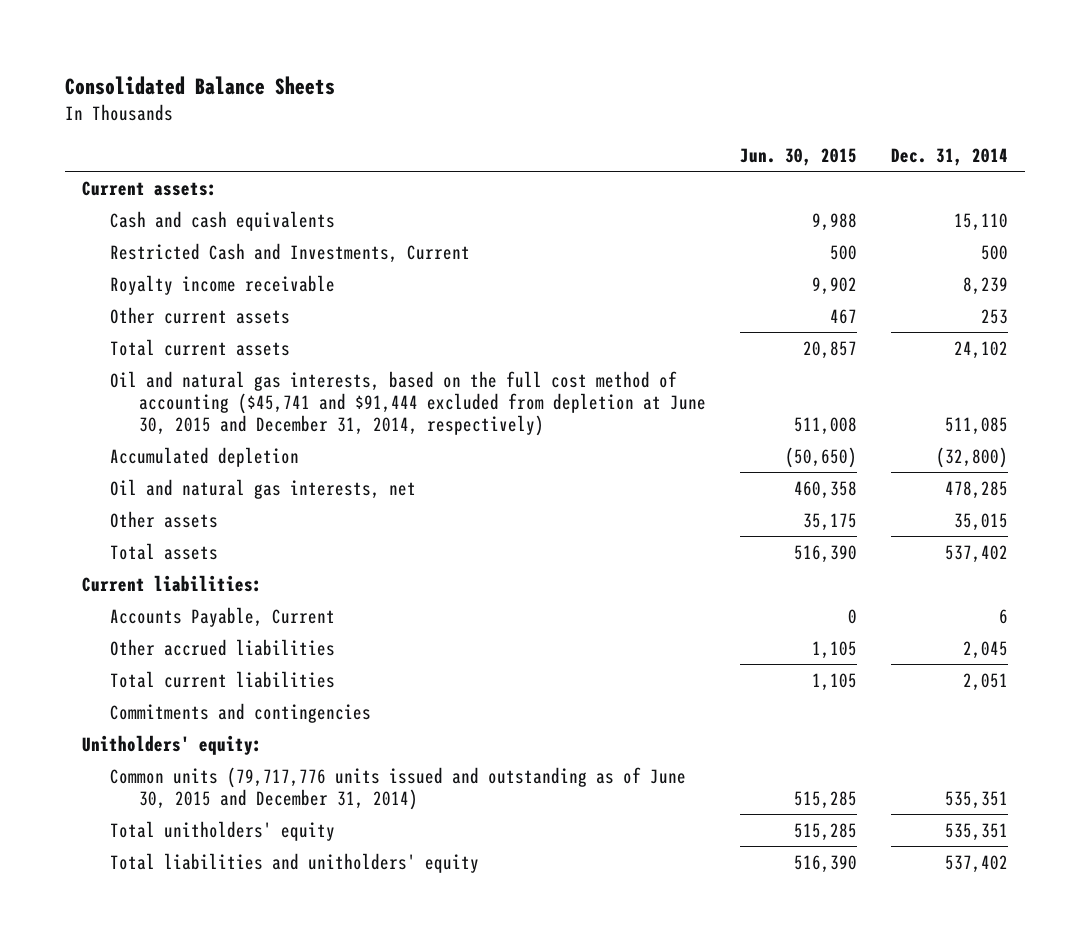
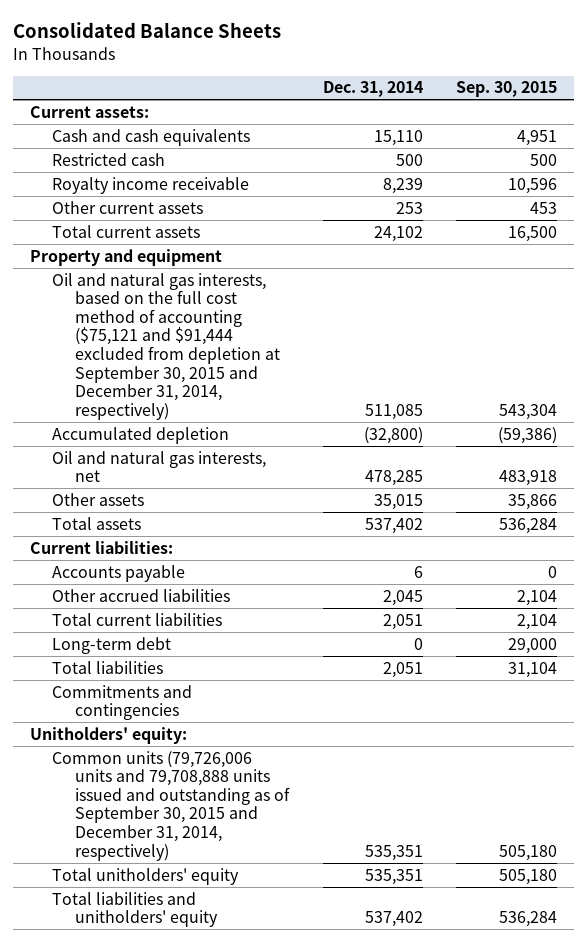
[740,148,858,167] Jun. 30, 2015 -> none
none -> [456,81,558,98] Sep. 30, 2015
[110,242,471,263] Restricted Cash and Investments, Current -> [52,152,166,166] Restricted cash
none -> [30,248,223,266] Property and equipment
[110,370,707,436] Oil and natural gas interests, based on the full cost method of accounting ($45,741 and $91,444 excluded from depletion at June 30, 2015 and December 31, 2014, respectively) -> [52,272,280,420] Oil and natural gas interests, based on the full cost method of accounting ($75,121 and $91,444 excluded from depletion at September 30, 2015 and December 31, 2014, respectively)
[110,606,336,627] Accounts Payable, Current -> [52,564,186,582] Accounts payable
none -> [52,636,172,654] Long-term debt
none -> [52,660,164,674] Total liabilities
[110,766,687,810] Common units (79,717,776 units issued and outstanding as of June 30, 2015 and December 31, 2014) -> [52,750,290,861] Common units (79,726,006 units and 79,708,888 units issued and outstanding as of September 30, 2015 and December 31, 2014, respectively)

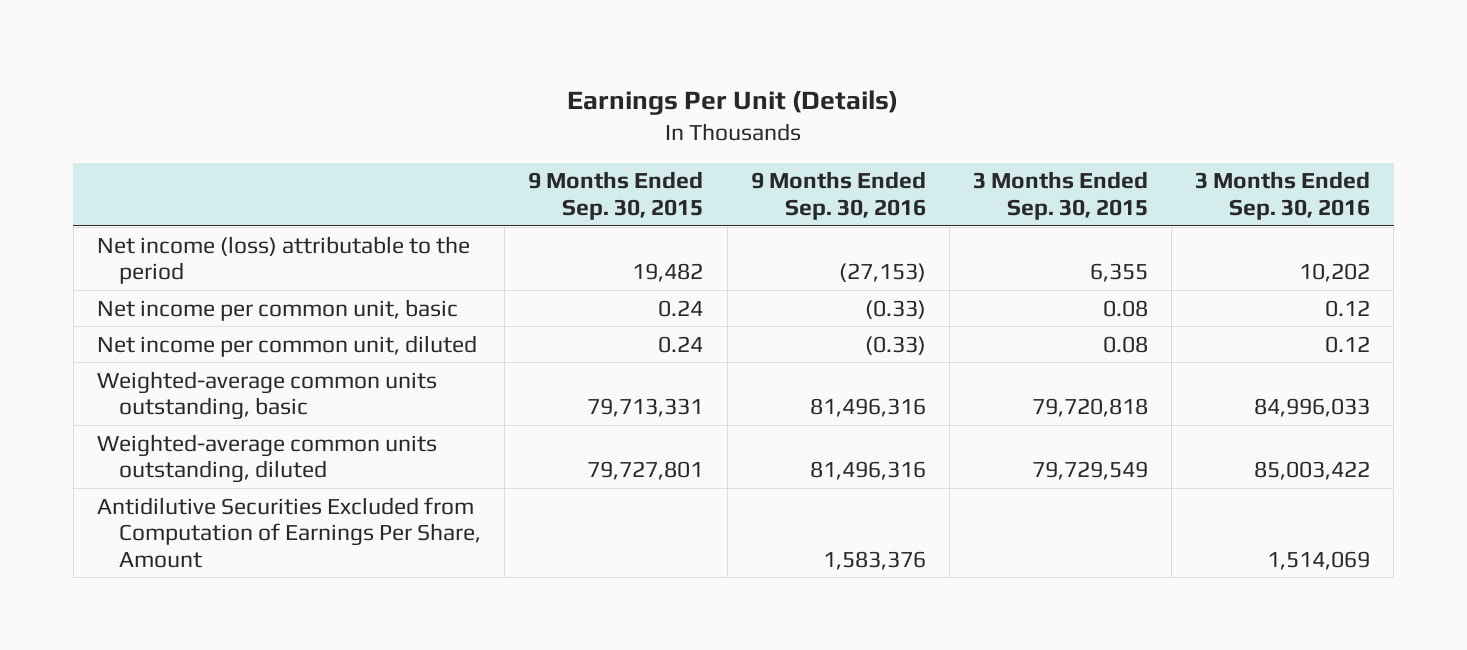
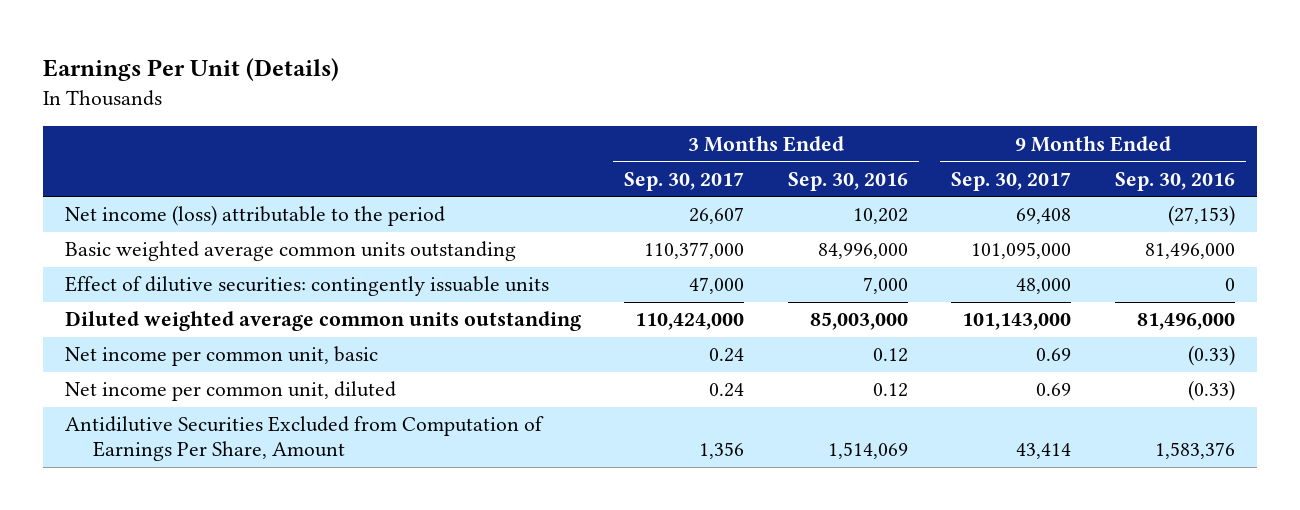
[528,171,704,220] 9 Months Ended Sep. 30, 2015 -> none
[972,171,1148,220] 3 Months Ended Sep. 30, 2015 -> none
none -> [624,171,745,191] Sep. 30, 2017
none -> [951,171,1072,191] Sep. 30, 2017
none -> [64,241,516,262] Basic weighted average common units outstanding
none -> [64,276,549,297] Effect of dilutive securities: contingently issuable units
none -> [64,311,581,332] Diluted weighted average common units outstanding
[97,370,438,421] Weighted-average common units outstanding, basic -> none
[97,433,438,484] Weighted-average common units outstanding, diluted -> none

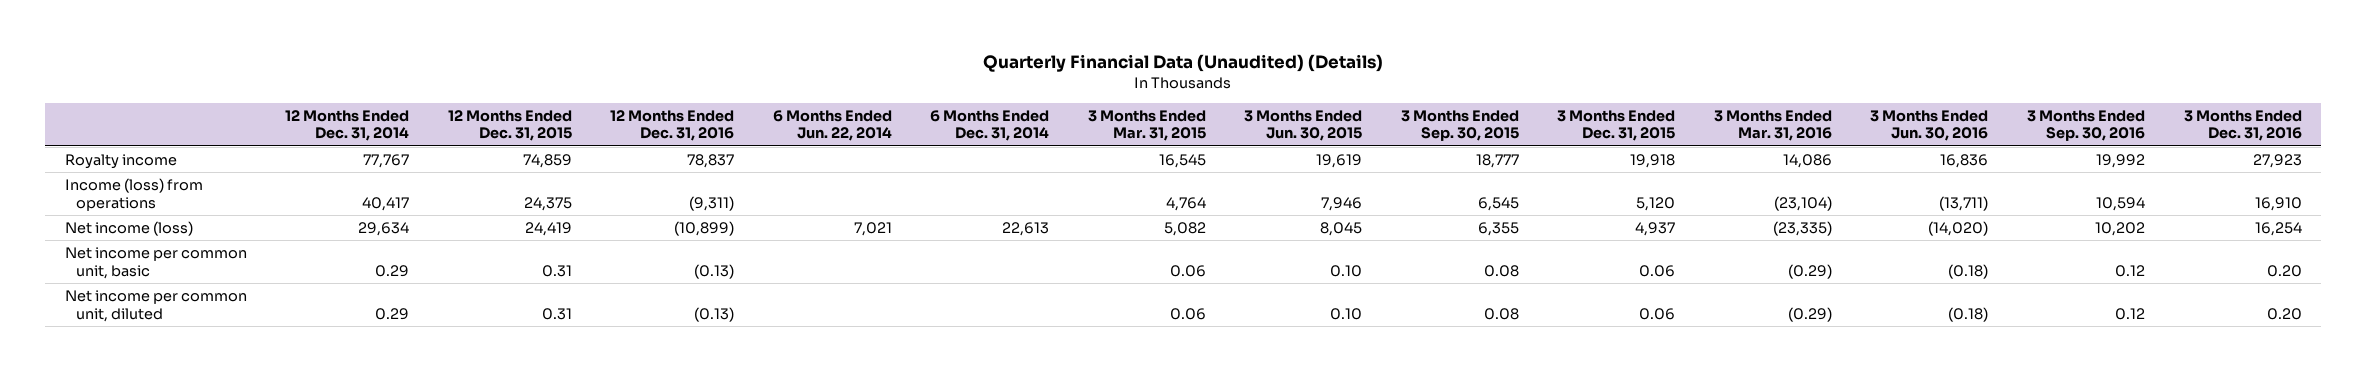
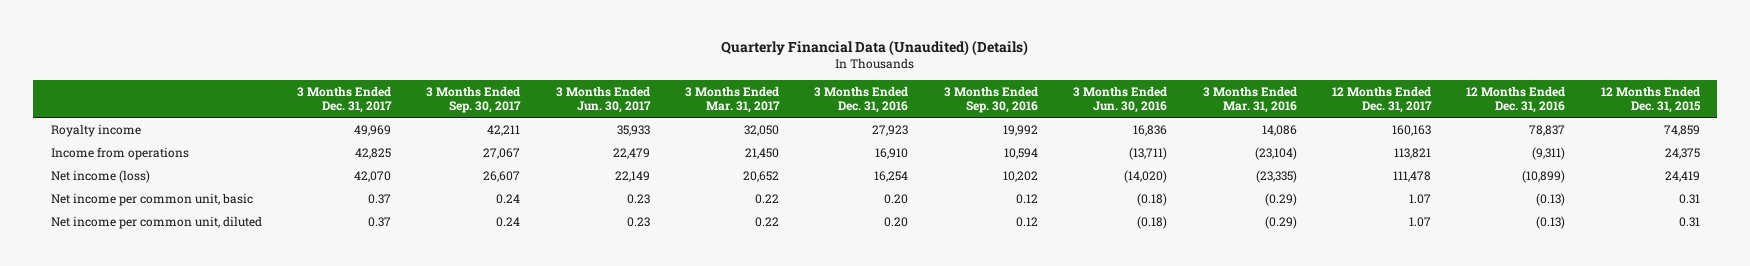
[285,109,410,142] 12 Months Ended Dec. 31, 2014 -> none
[772,109,892,142] 6 Months Ended Jun. 22, 2014 -> none
[930,109,1050,142] 6 Months Ended Dec. 31, 2014 -> none
[1087,109,1206,142] 3 Months Ended Mar. 31, 2015 -> none
[1244,109,1363,142] 3 Months Ended Jun. 30, 2015 -> none
[1400,109,1519,142] 3 Months Ended Sep. 30, 2015 -> none
[1557,109,1676,142] 3 Months Ended Dec. 31, 2015 -> none
none -> [297,86,393,114] 3 Months Ended Dec. 31, 2017
none -> [426,86,522,114] 3 Months Ended Sep. 30, 2017
none -> [555,86,651,114] 3 Months Ended Jun. 30, 2017
none -> [685,86,781,114] 3 Months Ended Mar. 31, 2017
none -> [1331,86,1432,114] 12 Months Ended Dec. 31, 2017
[64,177,203,211] Income (loss) from operations -> [50,146,189,160] Income from operations

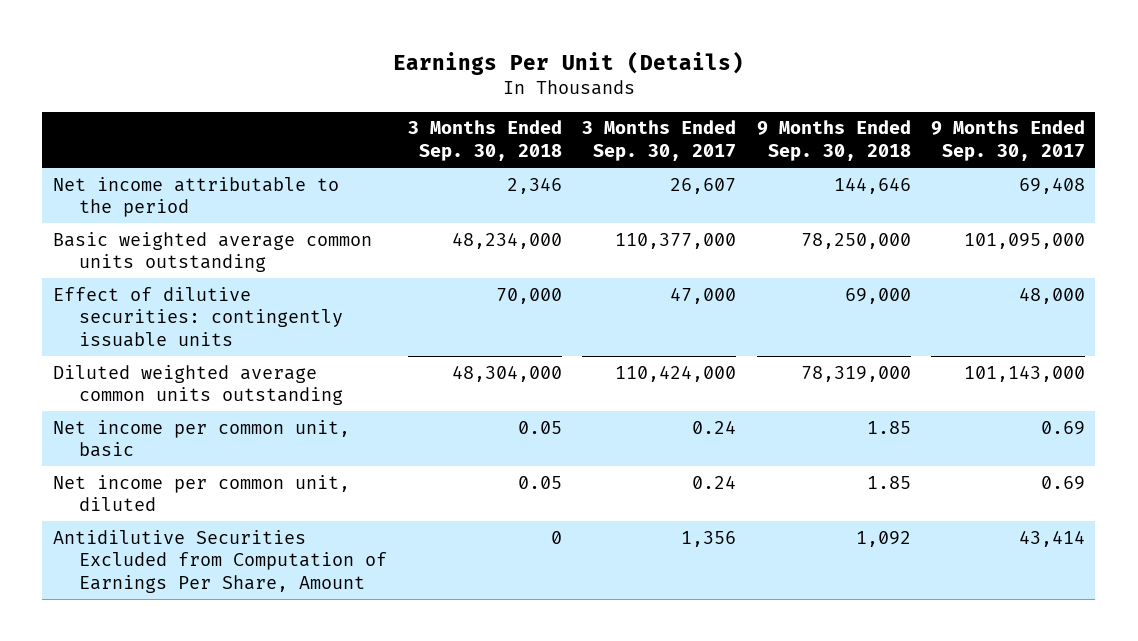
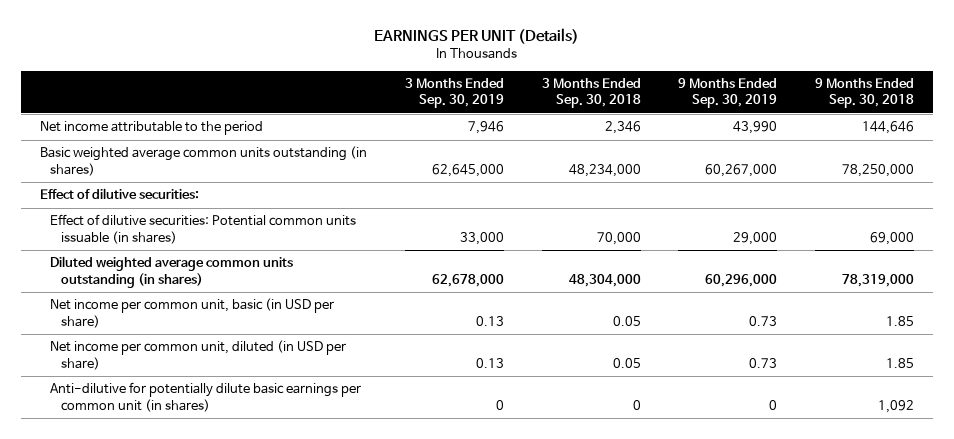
[392,50,744,75] Earnings Per Unit (Details) -> [374,27,580,44] EARNINGS PER UNIT (Details)
[582,120,737,161] 3 Months Ended Sep. 30, 2017 -> none
[931,120,1086,161] 9 Months Ended Sep. 30, 2017 -> none
none -> [404,78,504,109] 3 Months Ended Sep. 30, 2019
none -> [678,78,778,109] 9 Months Ended Sep. 30, 2019
[52,231,372,273] Basic weighted average common units outstanding -> [40,146,368,176] Basic weighted average common units outstanding (in shares)
none -> [40,188,200,200] Effect of dilutive securities:
[52,286,344,347] Effect of dilutive securities: contingently issuable units -> [50,214,357,244] Effect of dilutive securities: Potential common units issuable (in shares)
[52,364,344,406] Diluted weighted average common units outstanding -> [50,256,294,288] Diluted weighted average common units outstanding (in shares)
[52,419,350,458] Net income per common unit, basic -> [50,298,335,328] Net income per common unit, basic (in USD per share)
[52,474,350,512] Net income per common unit, diluted -> [50,340,347,370] Net income per common unit, diluted (in USD per share)
[52,529,388,593] Antidilutive Securities Excluded from Computation of Earnings Per Share, Amount -> [50,382,362,412] Anti-dilutive for potentially dilute basic earnings per common unit (in shares)

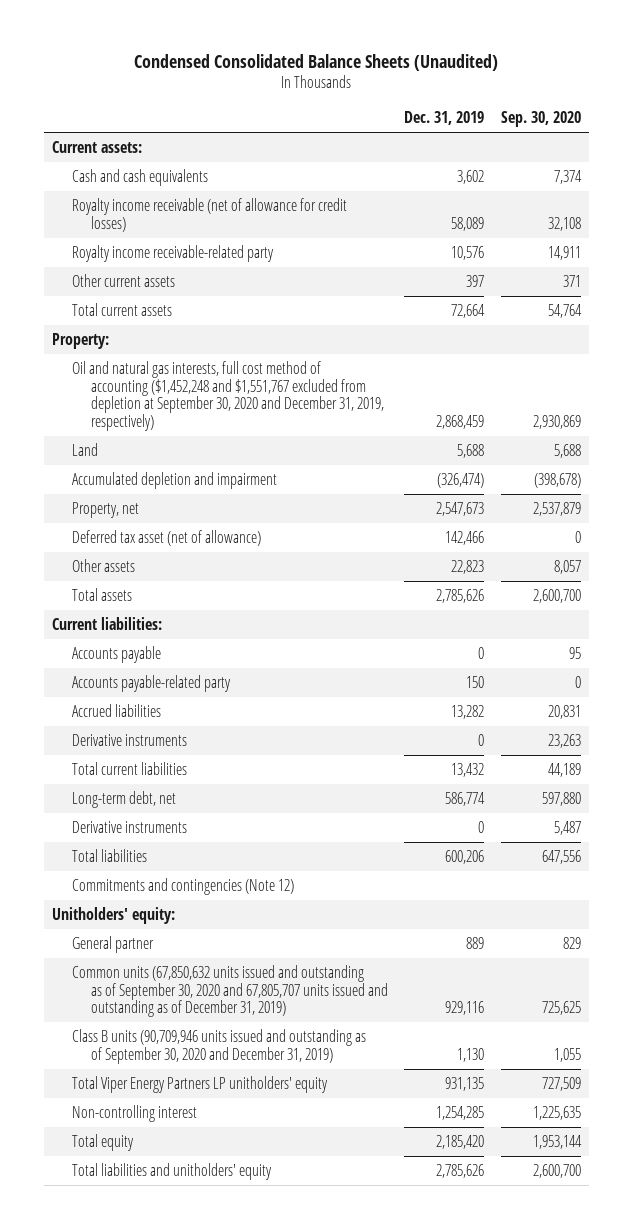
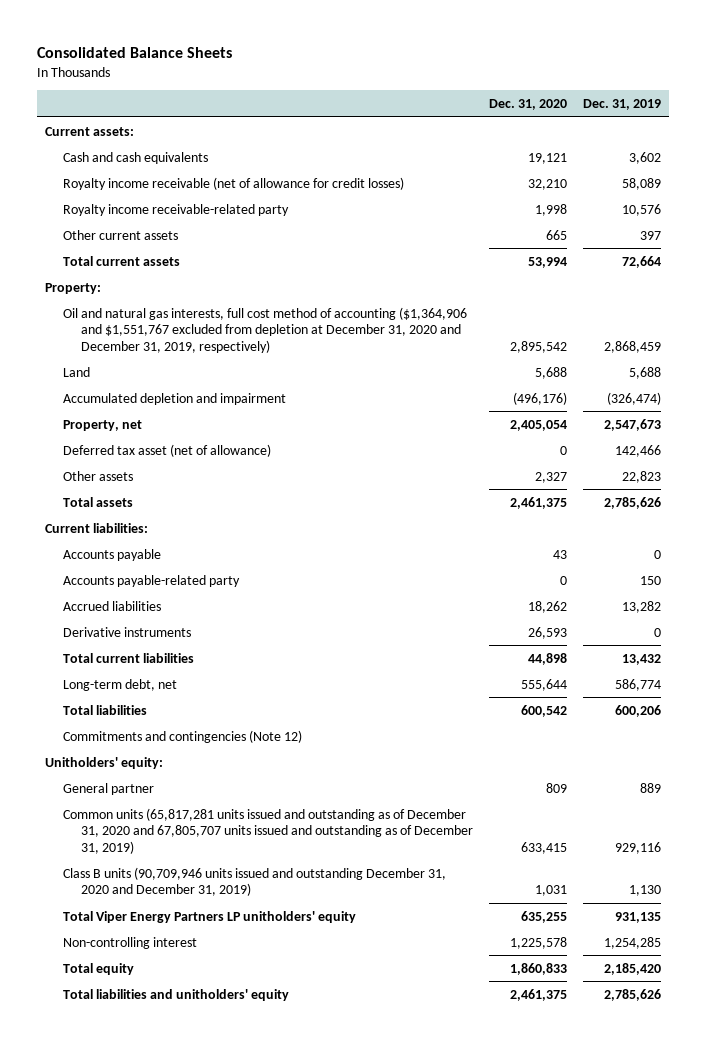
[134,53,499,71] Condensed Consolidated Balance Sheets (Unaudited) -> [36,46,232,58] Consolidated Balance Sheets
[500,111,581,128] Sep. 30, 2020 -> none
none -> [489,98,568,110] Dec. 31, 2020
[71,360,385,432] Oil and natural gas interests, full cost method of accounting ($1,452,248 and $1,551,767 excluded from depletion at September 30, 2020 and December 31, 2019, respectively) -> [62,306,467,353] Oil and natural gas interests, full cost method of accounting ($1,364,906 and $1,551,767 excluded from depletion at December 31, 2020 and December 31, 2019, respectively)
[71,820,187,833] Derivative instruments -> none
[71,964,389,1018] Common units (67,850,632 units issued and outstanding as of September 30, 2020 and 67,805,707 units issued and outstanding as of December 31, 2019) -> [62,807,473,854] Common units (65,817,281 units issued and outstanding as of December 31, 2020 and 67,805,707 units issued and outstanding as of December 31, 2019)
[71,1028,366,1064] Class B units (90,709,946 units issued and outstanding as of September 30, 2020 and December 31, 2019) -> [62,866,446,897] Class B units (90,709,946 units issued and outstanding December 31, 2020 and December 31, 2019)

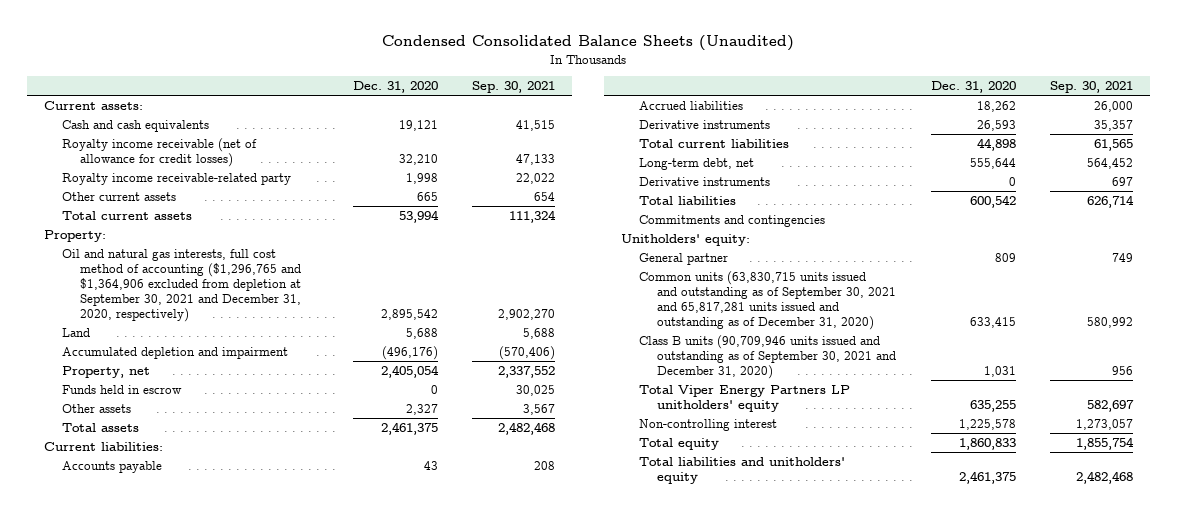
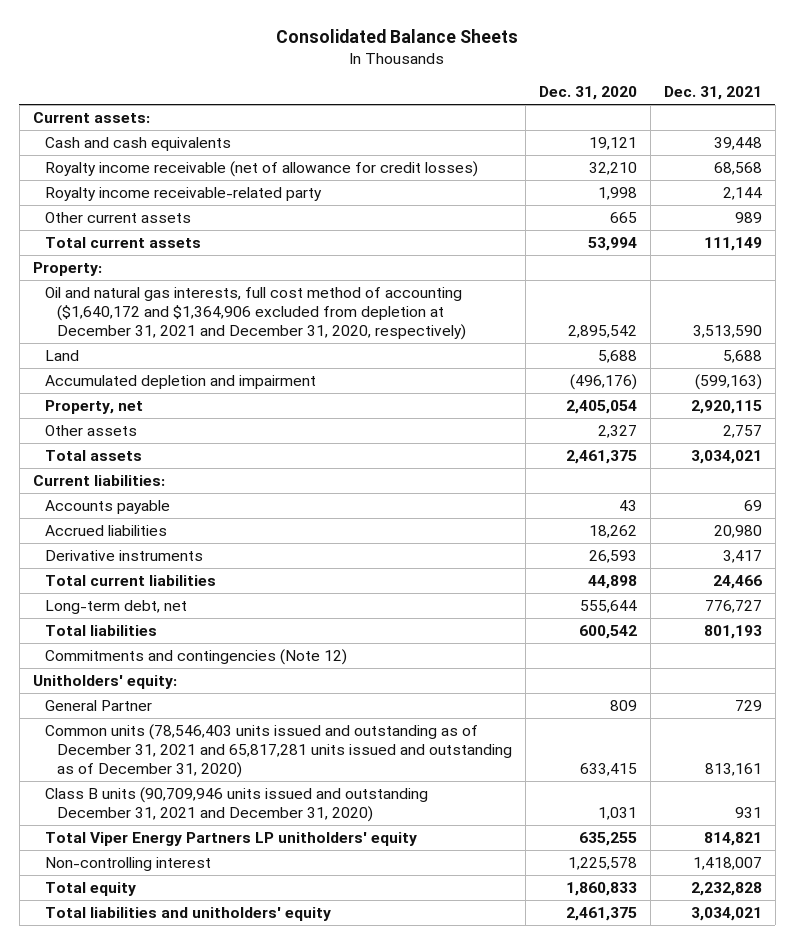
[382,35,795,52] Condensed Consolidated Balance Sheets (Unaudited) -> [276,29,519,44] Consolidated Balance Sheets
[472,81,556,94] Sep. 30, 2021 -> none
none -> [663,86,762,101] Dec. 31, 2021
[61,248,301,323] Oil and natural gas interests, full cost method of accounting ($1,296,765 and $1,364,906 excluded from depletion at September 30, 2021 and December 31, 2020, respectively) -> [44,287,467,341] Oil and natural gas interests, full cost method of accounting ($1,640,172 and $1,364,906 excluded from depletion at December 31, 2021 and December 31, 2020, respectively)
[61,384,182,394] Funds held in escrow -> none
[639,176,771,186] Derivative instruments -> none
[639,214,826,227] Commitments and contingencies -> [44,649,347,666] Commitments and contingencies (Note 12)
[639,252,729,265] General partner -> [44,700,152,712] General Partner
[639,270,897,331] Common units (63,830,715 units issued and outstanding as of September 30, 2021 and 65,817,281 units issued and outstanding as of December 31, 2020) -> [44,724,513,779] Common units (78,546,403 units issued and outstanding as of December 31, 2021 and 65,817,281 units issued and outstanding as of December 31, 2020)
[639,334,897,380] Class B units (90,709,946 units issued and outstanding as of September 30, 2021 and December 31, 2020) -> [44,787,428,823] Class B units (90,709,946 units issued and outstanding December 31, 2021 and December 31, 2020)

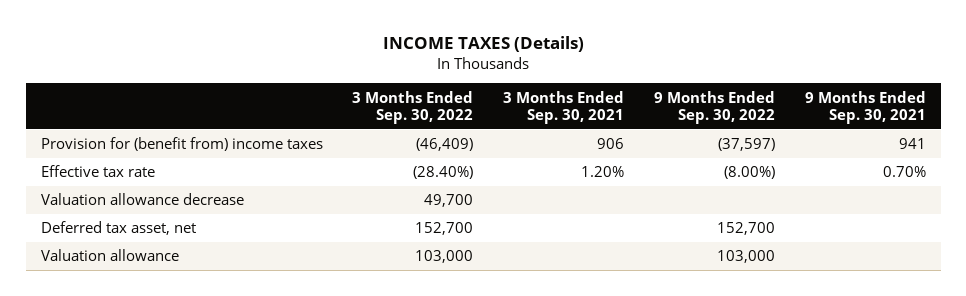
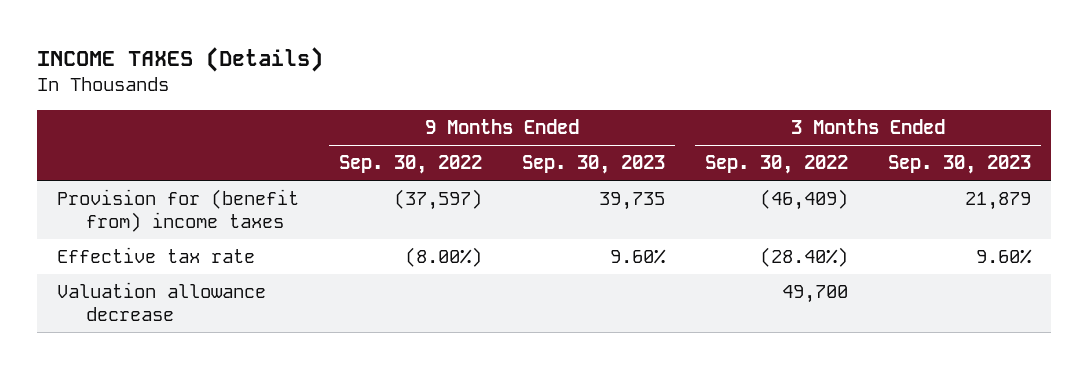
[503,90,625,125] 3 Months Ended Sep. 30, 2021 -> none
[804,90,926,125] 9 Months Ended Sep. 30, 2021 -> none
none -> [522,155,666,175] Sep. 30, 2023
none -> [888,155,1032,175] Sep. 30, 2023
[40,221,196,236] Deferred tax asset, net -> none
[40,249,179,262] Valuation allowance -> none

